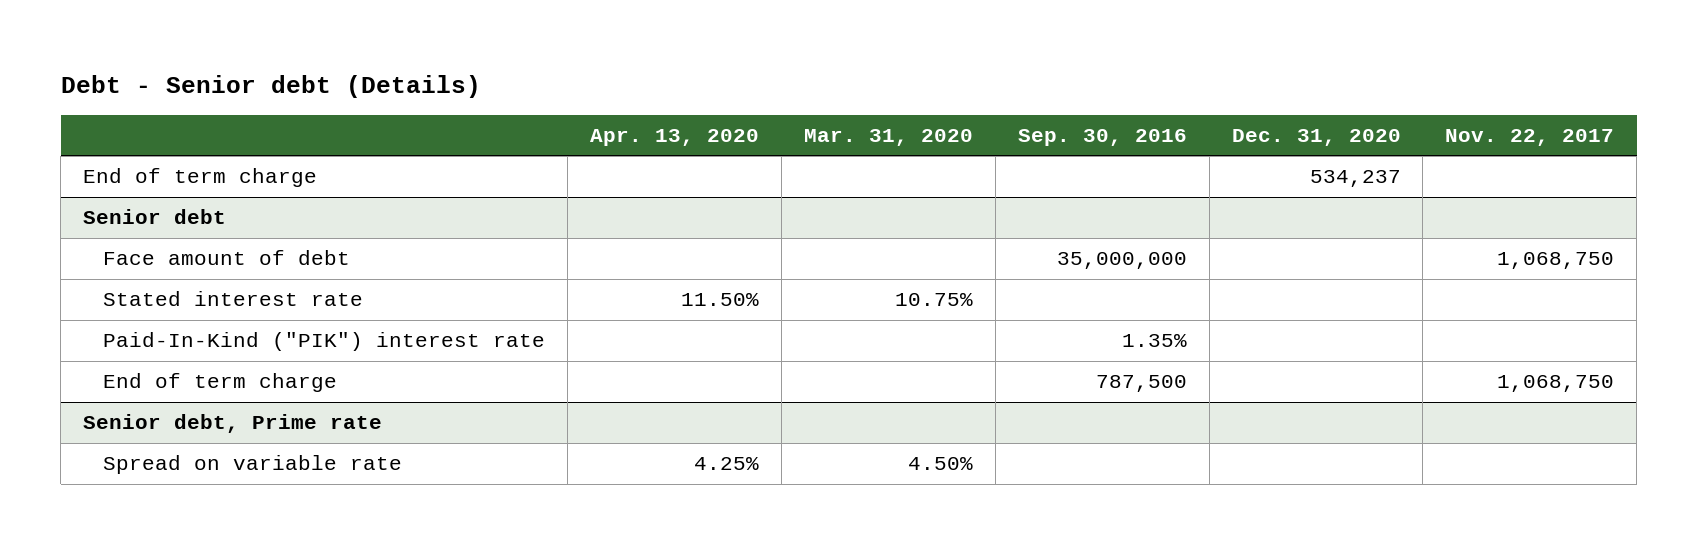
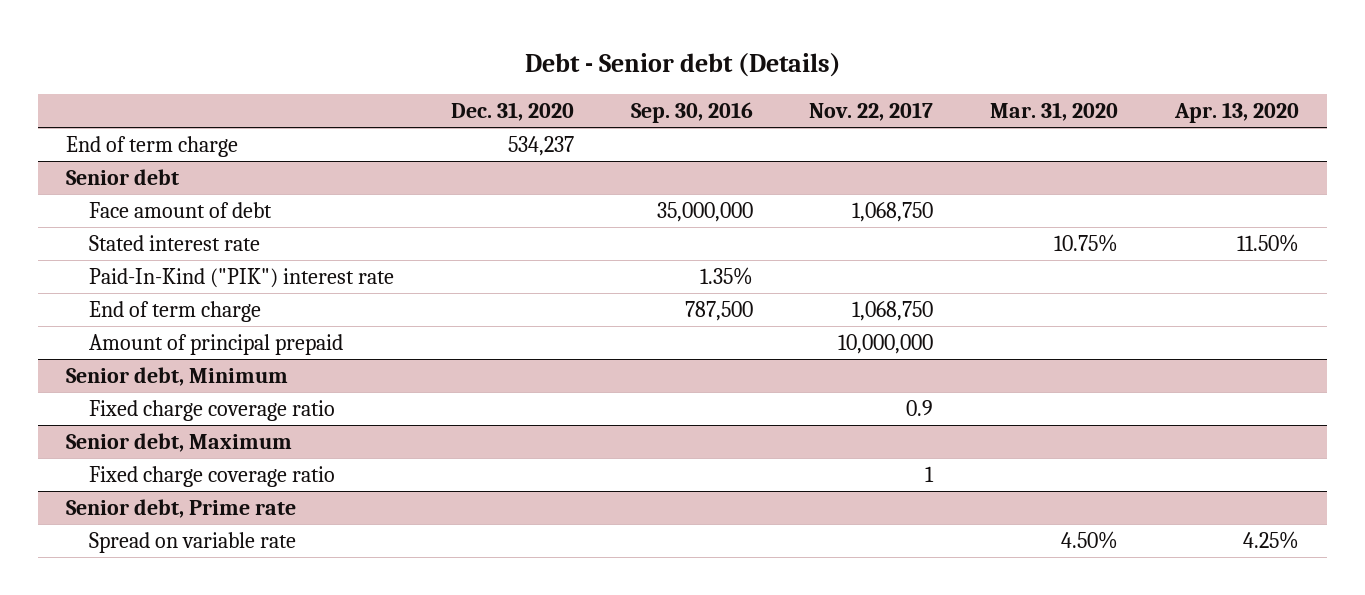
none -> [89,334,344,356] Amount of principal prepaid
none -> [66,367,289,387] Senior debt, Minimum
none -> [89,400,336,422] Fixed charge coverage ratio
none -> [66,433,293,453] Senior debt, Maximum
none -> [89,466,336,488] Fixed charge coverage ratio

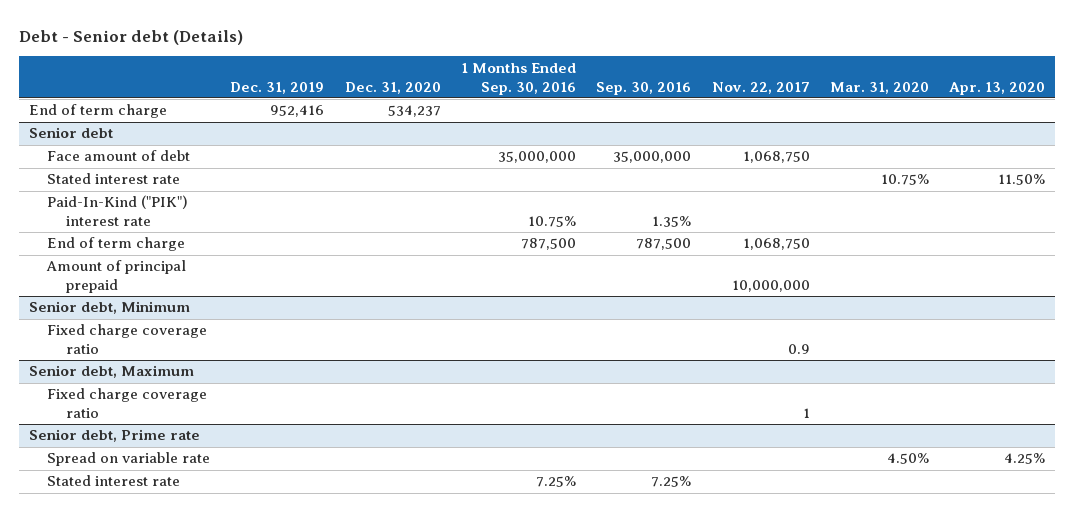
none -> [230,81,325,94] Dec. 31, 2019
none -> [461,62,577,95] 1 Months Ended Sep. 30, 2016
none -> [47,475,181,487] Stated interest rate

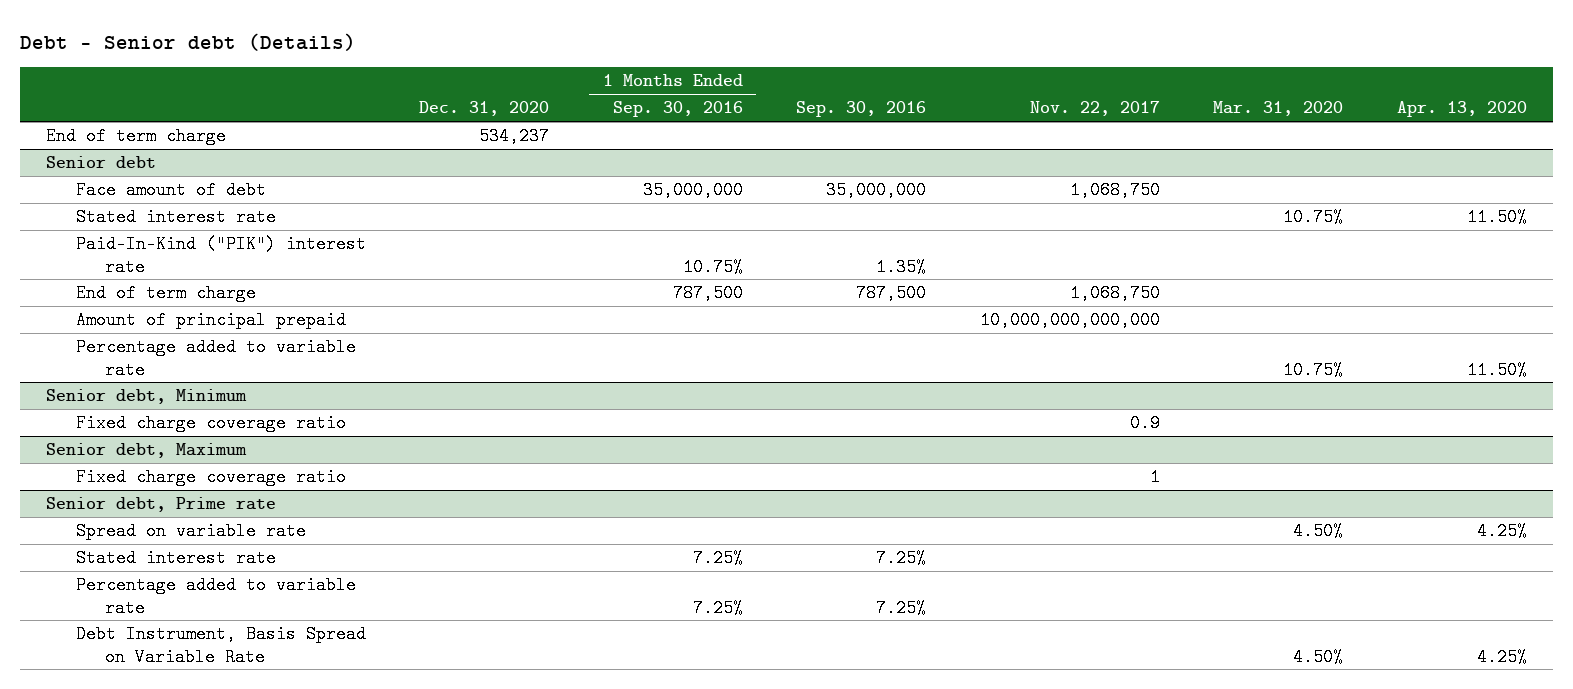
[230,81,325,94] Dec. 31, 2019 -> none
[731,280,810,293] 10,000,000 -> [979,311,1160,330] 10,000,000,000,000
none -> [75,338,356,379] Percentage added to variable rate
none -> [75,576,356,617] Percentage added to variable rate
none -> [75,625,366,666] Debt Instrument, Basis Spread on Variable Rate

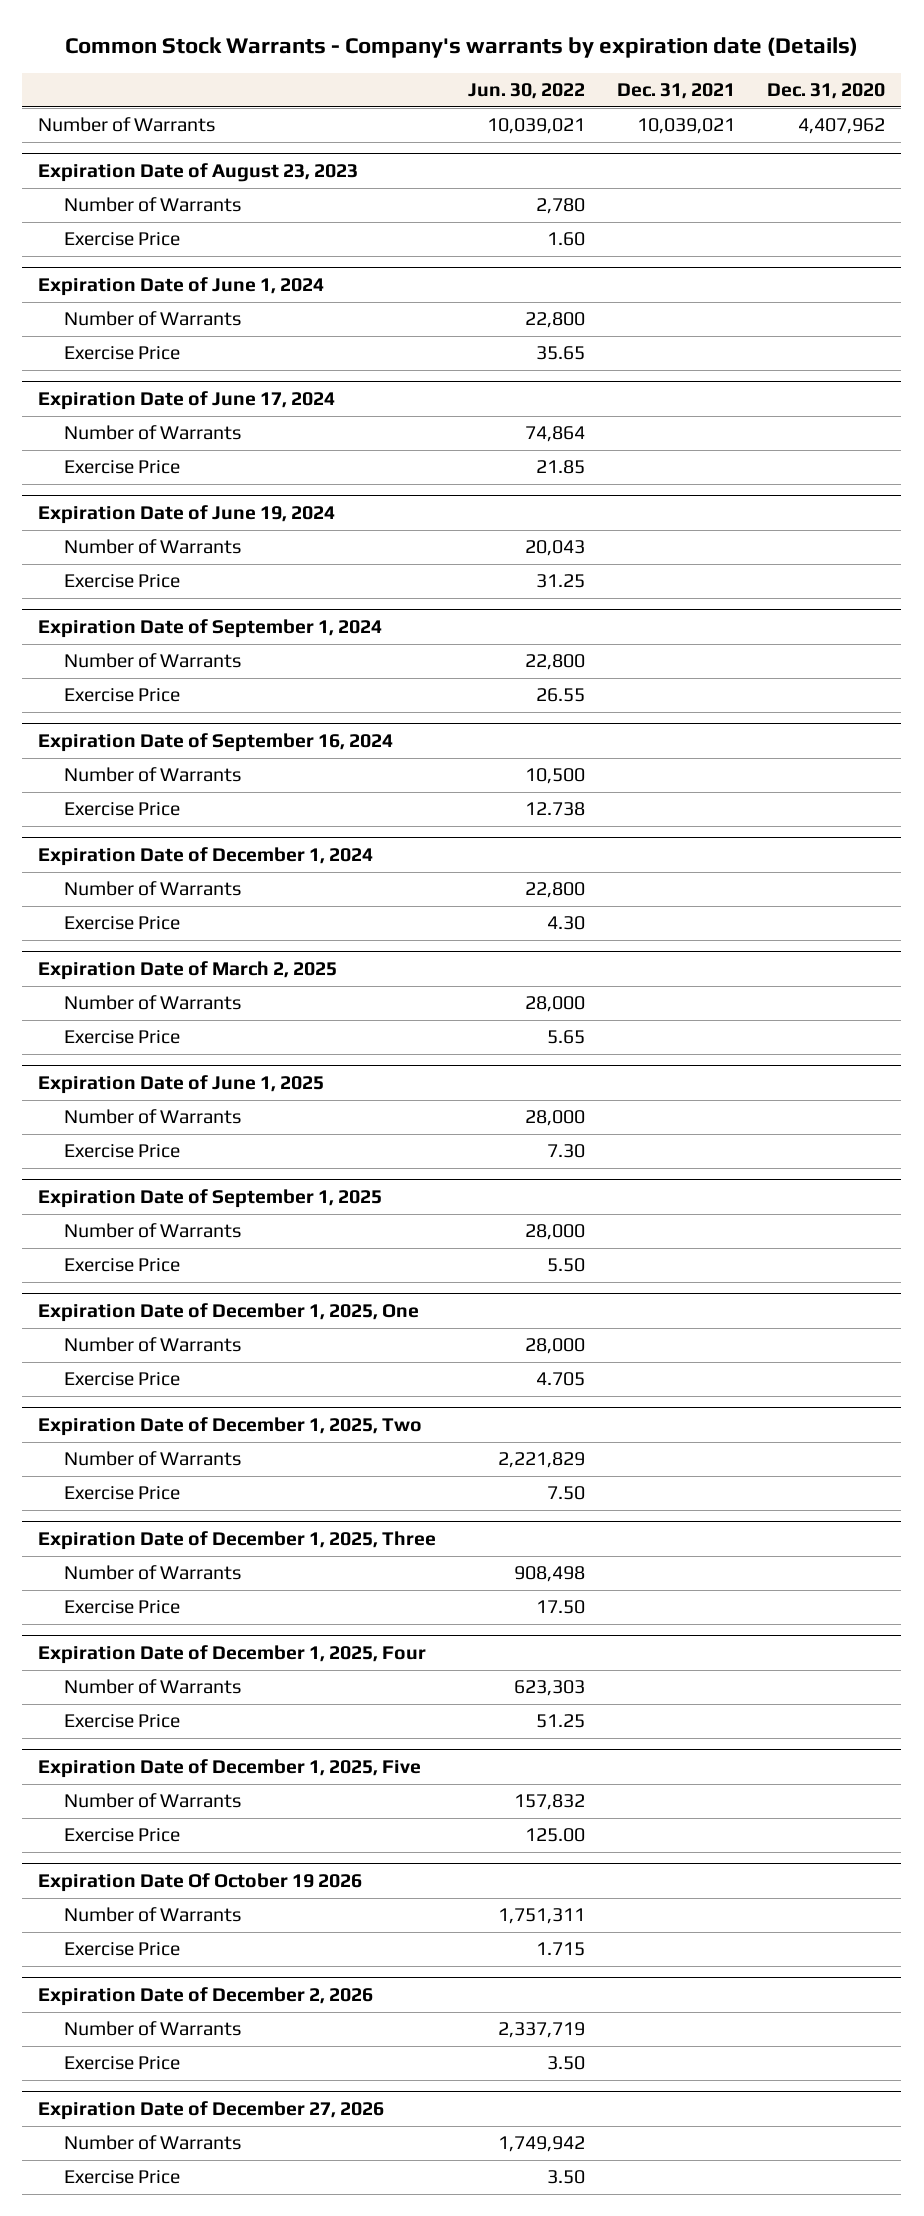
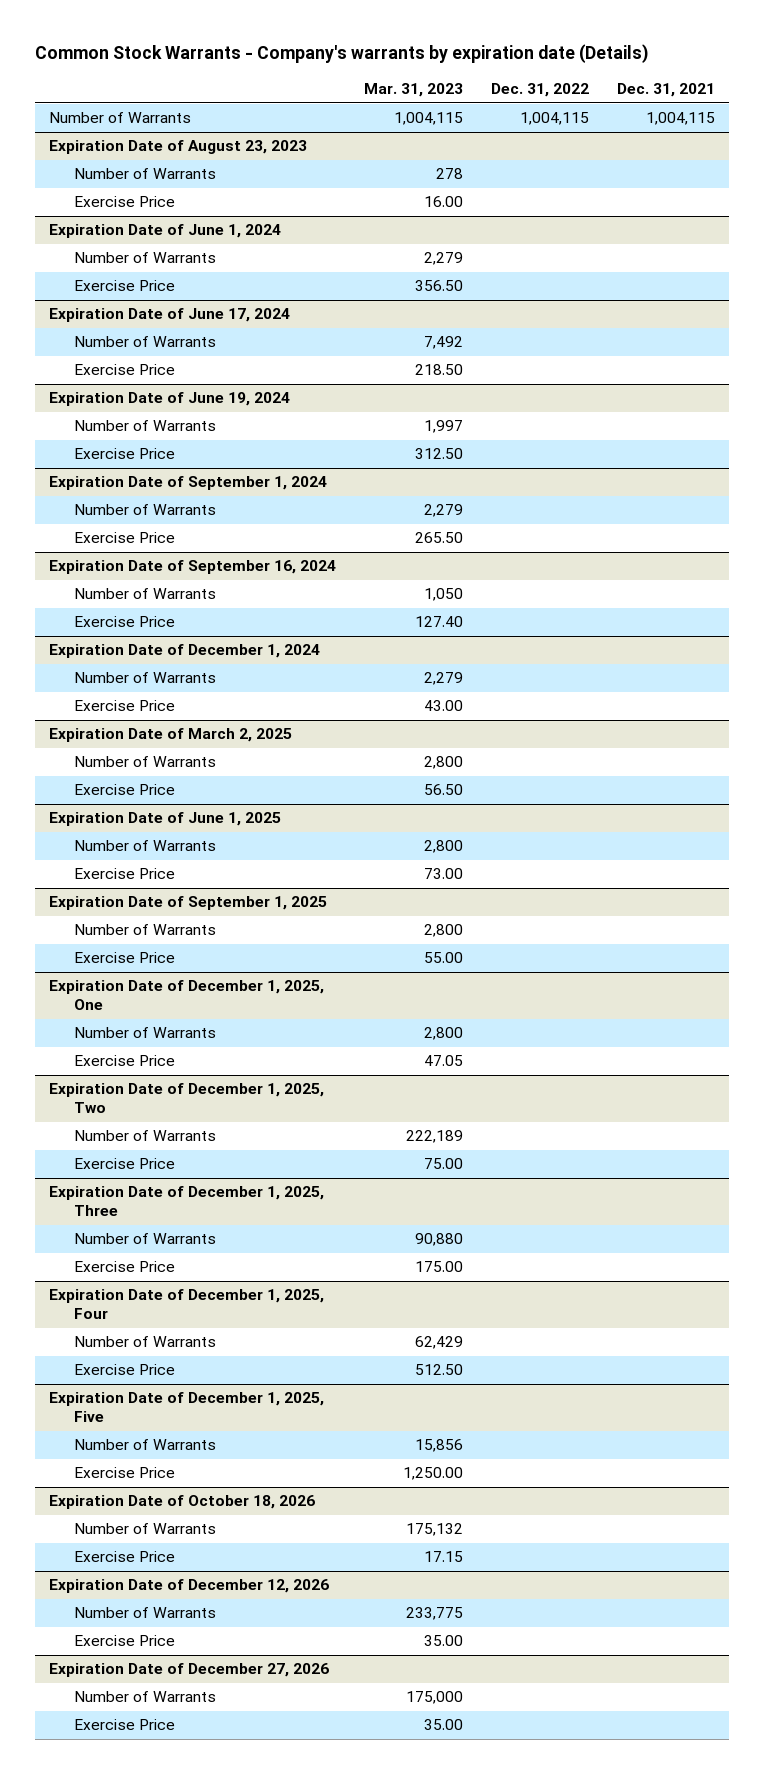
[468,83,586,100] Jun. 30, 2022 -> none
[767,83,886,100] Dec. 31, 2020 -> none
none -> [364,82,464,97] Mar. 31, 2023
none -> [491,82,590,97] Dec. 31, 2022
[637,118,736,135] 10,039,021 -> [646,112,716,126] 1,004,115
[38,1873,363,1893] Expiration Date Of October 19 2026 -> none
[64,1907,242,1923] Number of Warrants -> none
[64,1942,181,1957] Exercise Price -> none
[38,1987,374,2007] Expiration Date of December 2, 2026 -> none
[64,2021,242,2037] Number of Warrants -> none
[64,2056,181,2071] Exercise Price -> none
none -> [49,1495,316,1510] Expiration Date of October 18, 2026
none -> [73,1523,216,1535] Number of Warrants
none -> [73,1551,175,1563] Exercise Price
none -> [49,1579,330,1594] Expiration Date of December 12, 2026
none -> [73,1607,216,1619] Number of Warrants
none -> [73,1635,175,1647] Exercise Price

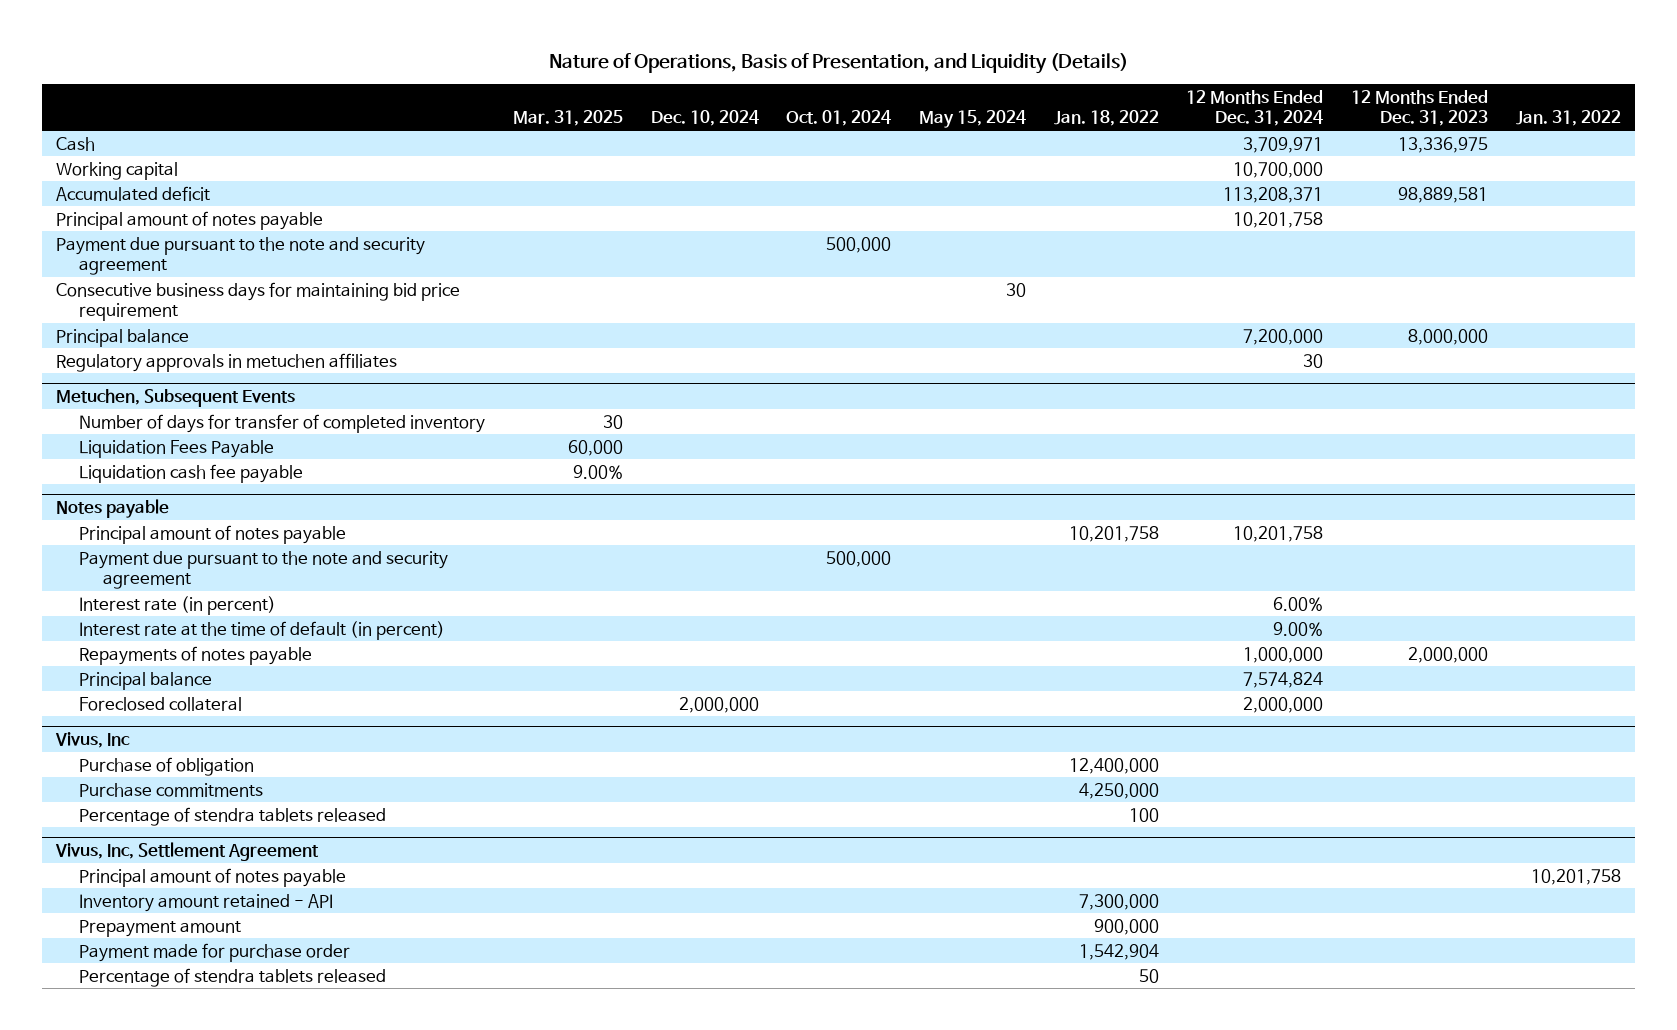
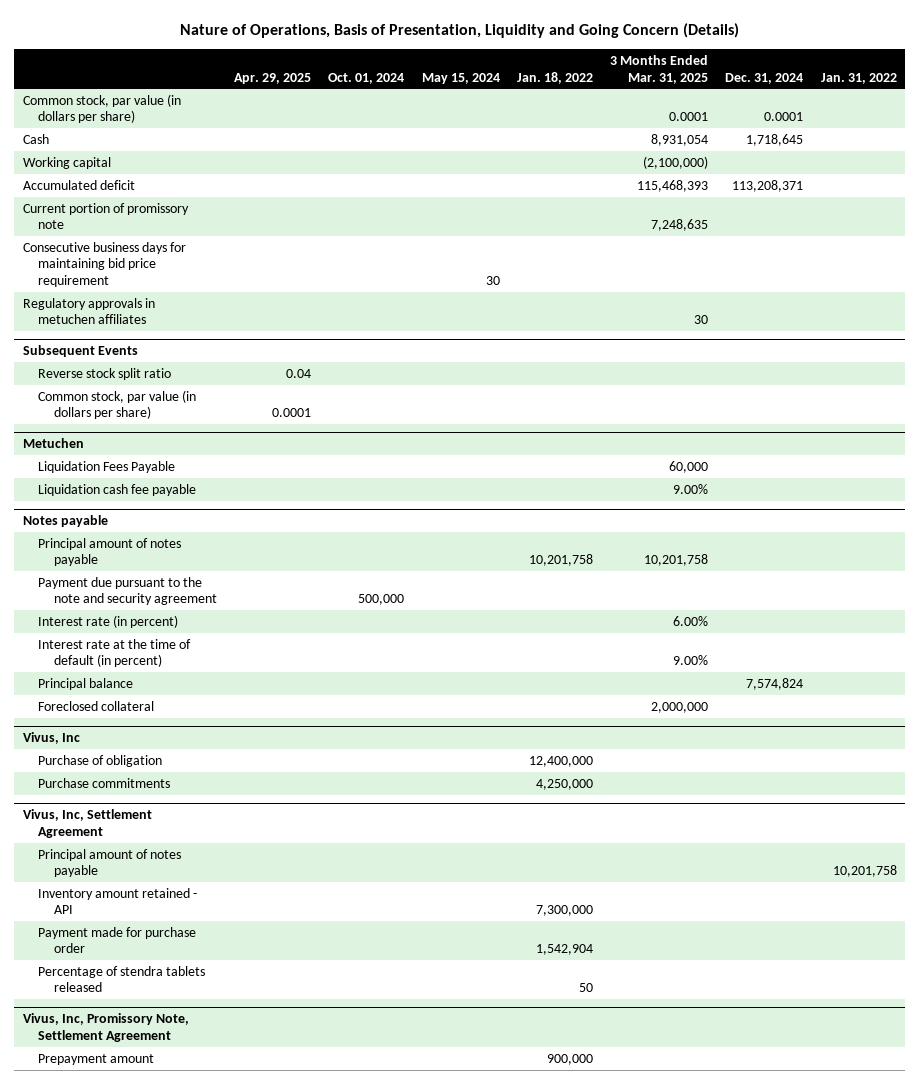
[549,52,1129,74] Nature of Operations, Basis of Presentation, and Liquidity (Details) -> [179,23,739,39] Nature of Operations, Basis of Presentation, Liquidity and Going Concern (Details)
[512,110,623,127] Mar. 31, 2025 -> none
[650,110,759,127] Dec. 10, 2024 -> none
[1186,89,1324,127] 12 Months Ended Dec. 31, 2024 -> none
[1351,89,1489,127] 12 Months Ended Dec. 31, 2023 -> none
none -> [234,72,312,84] Apr. 29, 2025
none -> [610,54,709,84] 3 Months Ended Mar. 31, 2025
none -> [725,72,804,84] Dec. 31, 2024
none -> [22,93,181,124] Common stock, par value (in dollars per share)
[55,210,323,230] Principal amount of notes payable -> none
[55,236,425,276] Payment due pursuant to the note and security agreement -> none
none -> [22,202,189,230] Current portion of promissory note
[55,328,189,347] Principal balance -> none
[79,413,486,433] Number of days for transfer of completed inventory -> none
[79,439,275,458] Liquidation Fees Payable -> none
[79,463,304,483] Liquidation cash fee payable -> none
[55,388,295,407] Metuchen, Subsequent Events -> [22,345,138,358] Subsequent Events
none -> [38,367,172,380] Reverse stock split ratio
none -> [38,389,197,420] Common stock, par value (in dollars per share)
none -> [22,438,84,449] Metuchen
none -> [38,460,176,473] Liquidation Fees Payable
none -> [38,483,197,496] Liquidation cash fee payable
[79,645,313,665] Repayments of notes payable -> none
[79,806,387,826] Percentage of stendra tablets released -> none
[79,919,242,937] Prepayment amount -> none
none -> [22,1013,189,1042] Vivus, Inc, Promissory Note, Settlement Agreement
none -> [38,1053,155,1065] Prepayment amount

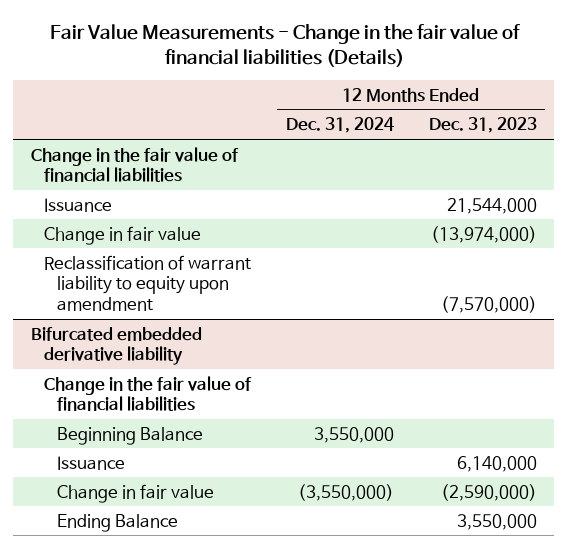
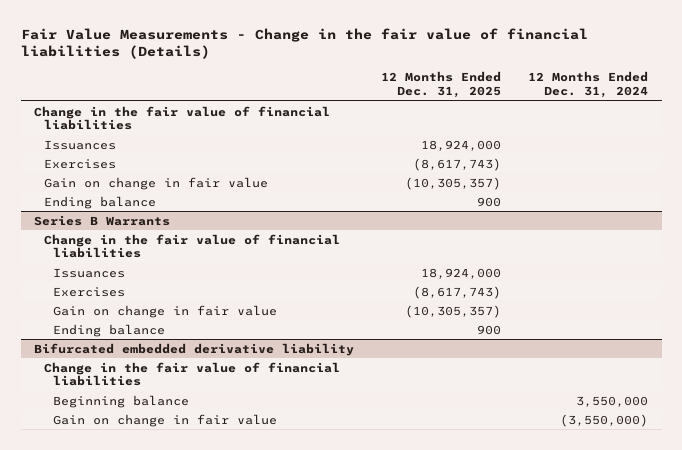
[428,117,537,134] Dec. 31, 2023 -> none
none -> [381,71,502,99] 12 Months Ended Dec. 31, 2025
[43,254,251,311] Reclassification of warrant liability to equity upon amendment -> none
[43,197,112,212] Issuance -> [43,139,116,150] Issuances
none -> [43,158,116,169] Exercises
[43,225,201,245] Change in fair value -> [43,176,268,190] Gain on change in fair value
none -> [43,195,156,209] Ending balance
none -> [34,214,171,226] Series B Warrants
none -> [43,233,340,259] Change in the fair value of financial liabilities
none -> [53,267,126,278] Issuances
none -> [53,286,126,297] Exercises
none -> [53,304,278,318] Gain on change in fair value
none -> [53,323,166,337] Ending balance
[56,455,125,470] Issuance -> none
[56,513,178,532] Ending Balance -> none
[56,426,203,445] Beginning Balance -> [53,394,190,408] Beginning balance
[56,483,214,503] Change in fair value -> [53,413,278,427] Gain on change in fair value

